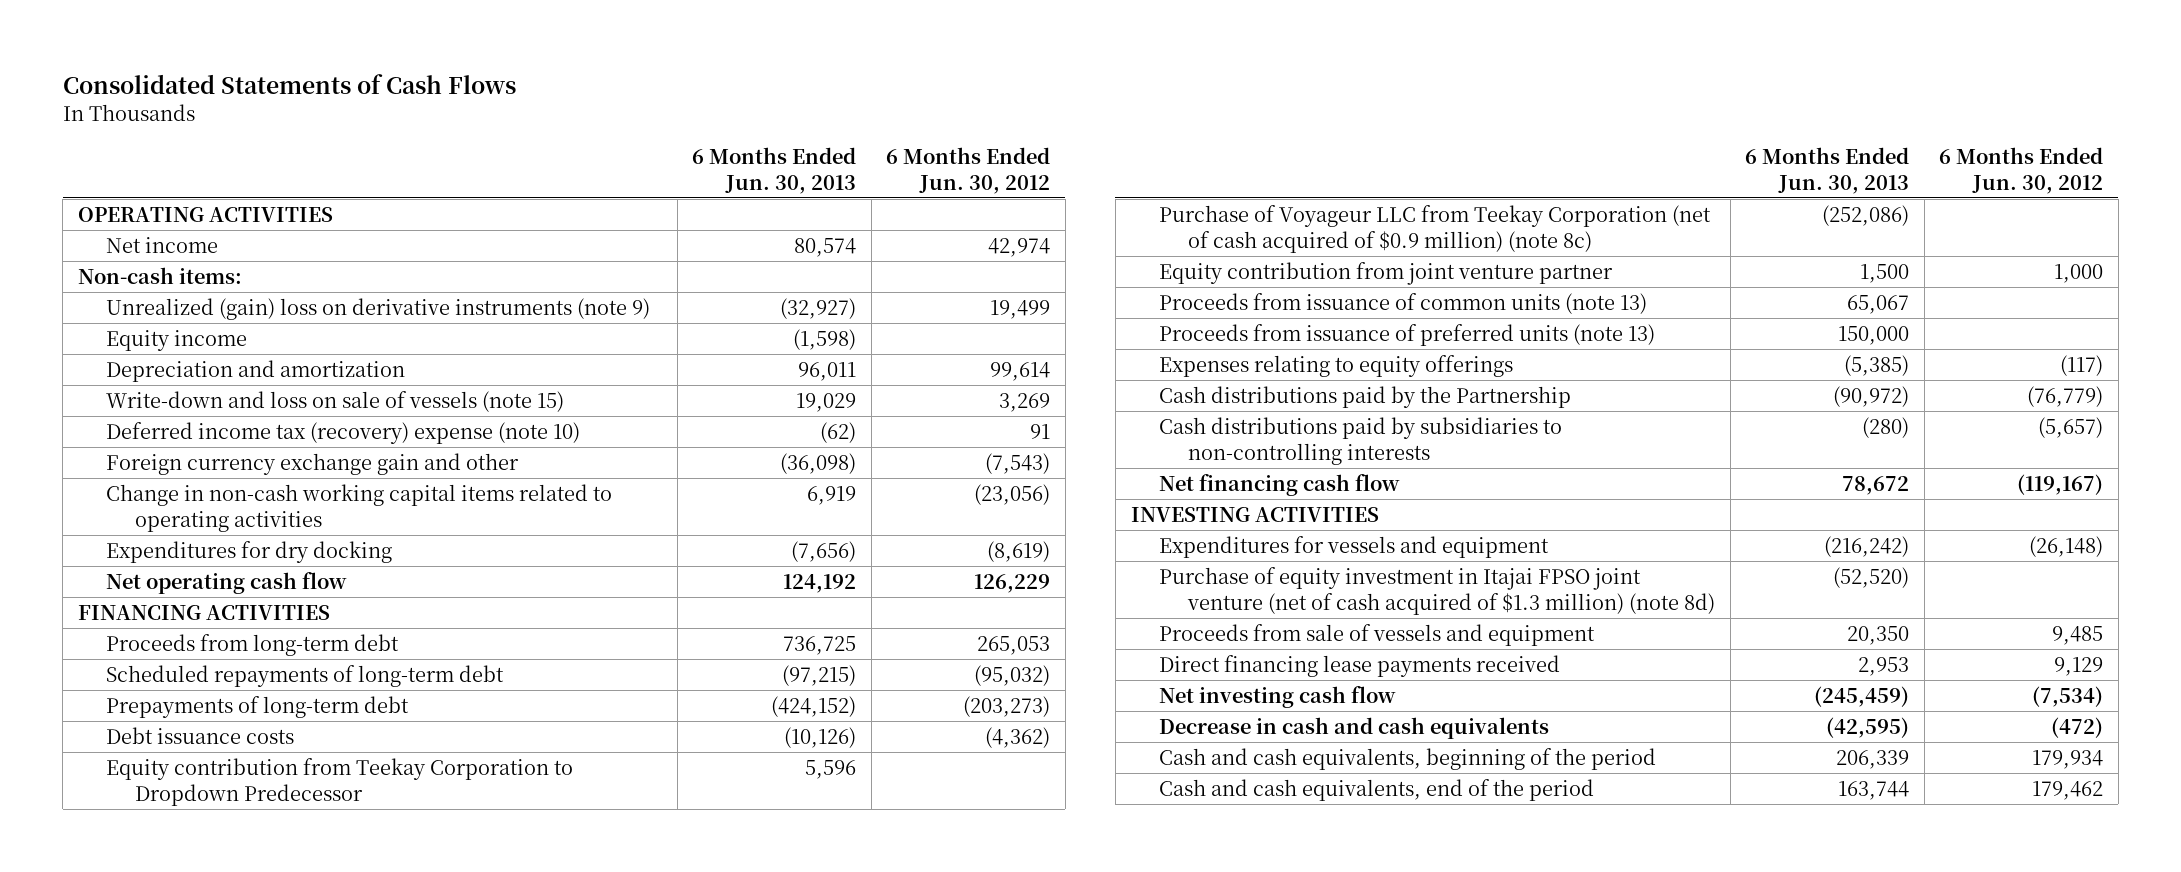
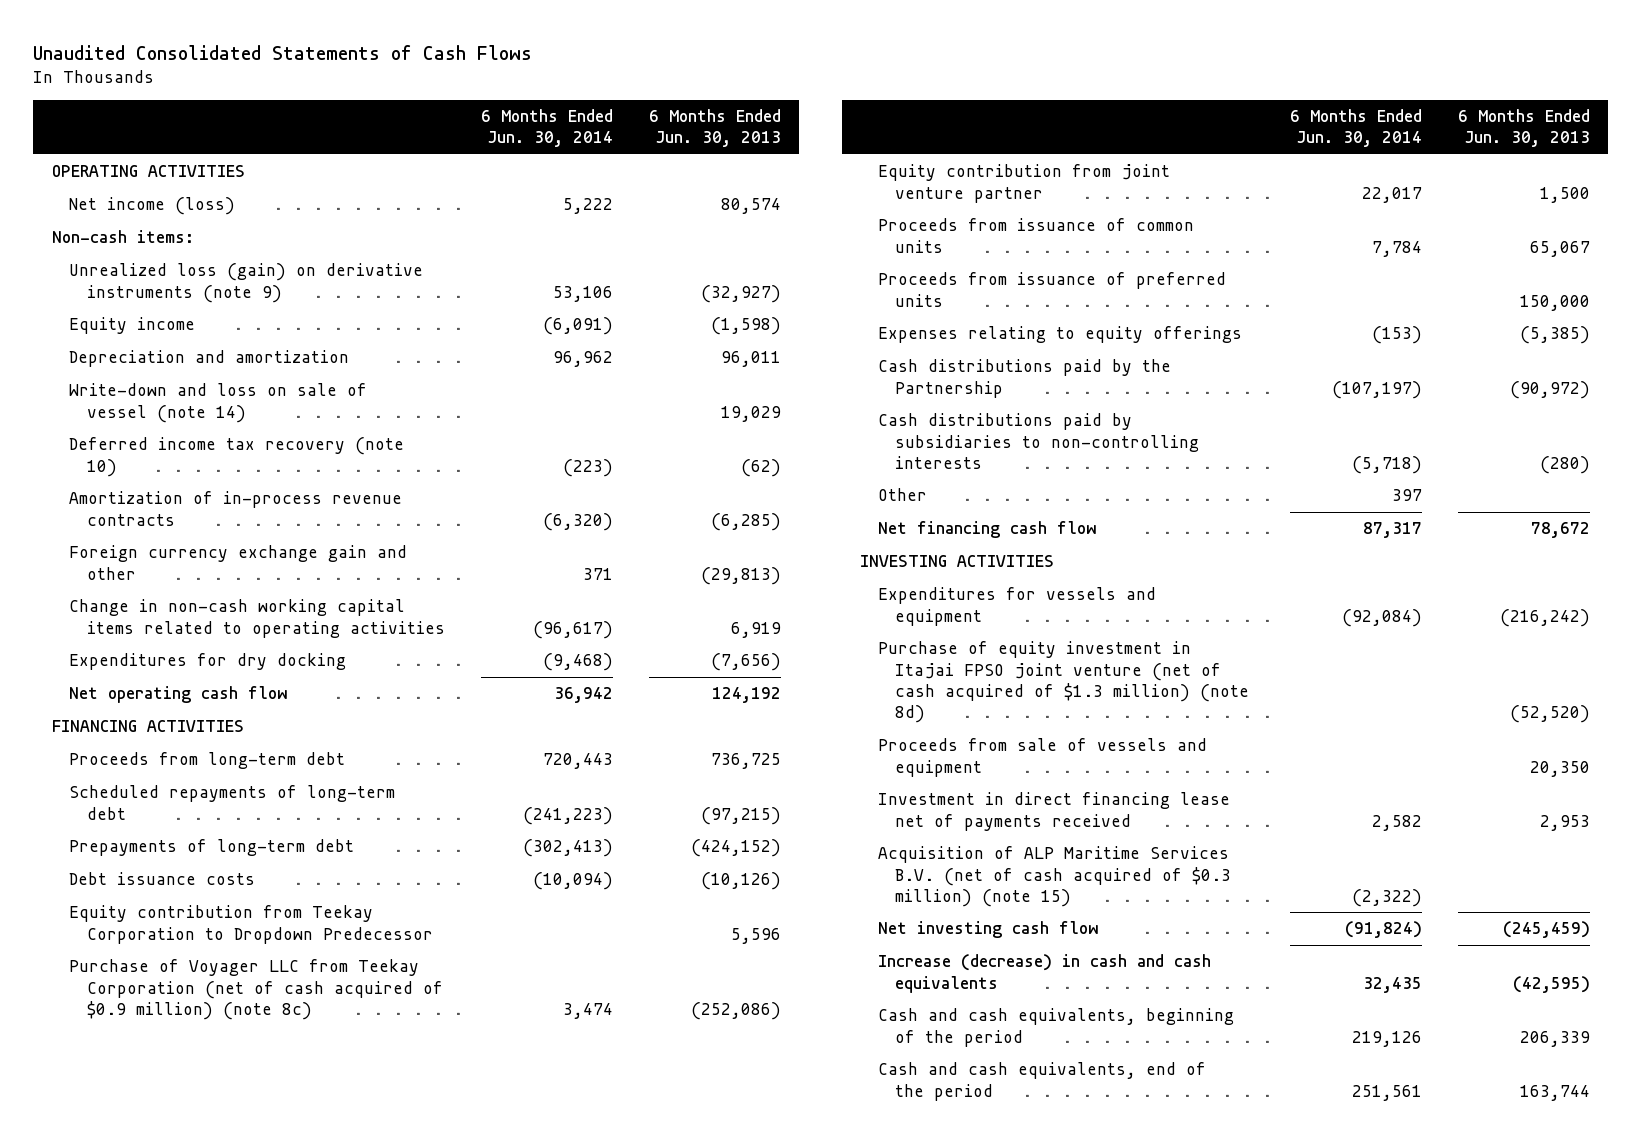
[62,73,516,94] Consolidated Statements of Cash Flows -> [33,44,533,60] Unaudited Consolidated Statements of Cash Flows
[886,146,1051,194] 6 Months Ended Jun. 30, 2012 -> none
none -> [481,109,614,148] 6 Months Ended Jun. 30, 2014
[106,236,219,253] Net income -> [69,197,236,216] Net income (loss)
[106,297,651,320] Unrealized (gain) loss on derivative instruments (note 9) -> [69,263,424,303] Unrealized loss (gain) on derivative instruments (note 9)
[106,390,565,412] Write-down and loss on sale of vessels (note 15) -> [69,383,368,423] Write-down and loss on sale of vessel (note 14)
[106,421,581,444] Deferred income tax (recovery) expense (note 10) -> [69,437,405,477] Deferred income tax recovery (note 10)
none -> [69,491,403,526] Amortization of in-process revenue contracts
[780,452,857,474] (36,098) -> [701,566,782,585] (29,813)
[1159,204,1712,253] Purchase of Voyageur LLC from Teekay Corporation (net of cash acquired of $0.9 million) (note 8c) -> [69,959,444,1020] Purchase of Voyager LLC from Teekay Corporation (net of cash acquired of $0.9 million) (note 8c)
[1159,292,1648,314] Proceeds from issuance of common units (note 13) -> [877,218,1194,253] Proceeds from issuance of common units
[1159,323,1656,346] Proceeds from issuance of preferred units (note 13) -> [877,272,1226,307] Proceeds from issuance of preferred units
none -> [877,488,927,502] Other
[1159,654,1561,677] Direct financing lease payments received -> [877,792,1230,831] Investment in direct financing lease net of payments received
none -> [877,846,1232,907] Acquisition of ALP Maritime Services B.V. (net of cash acquired of $0.3 million) (note 15)
[1159,716,1550,739] Decrease in cash and cash equivalents -> [877,954,1211,993] Increase (decrease) in cash and cash equivalents

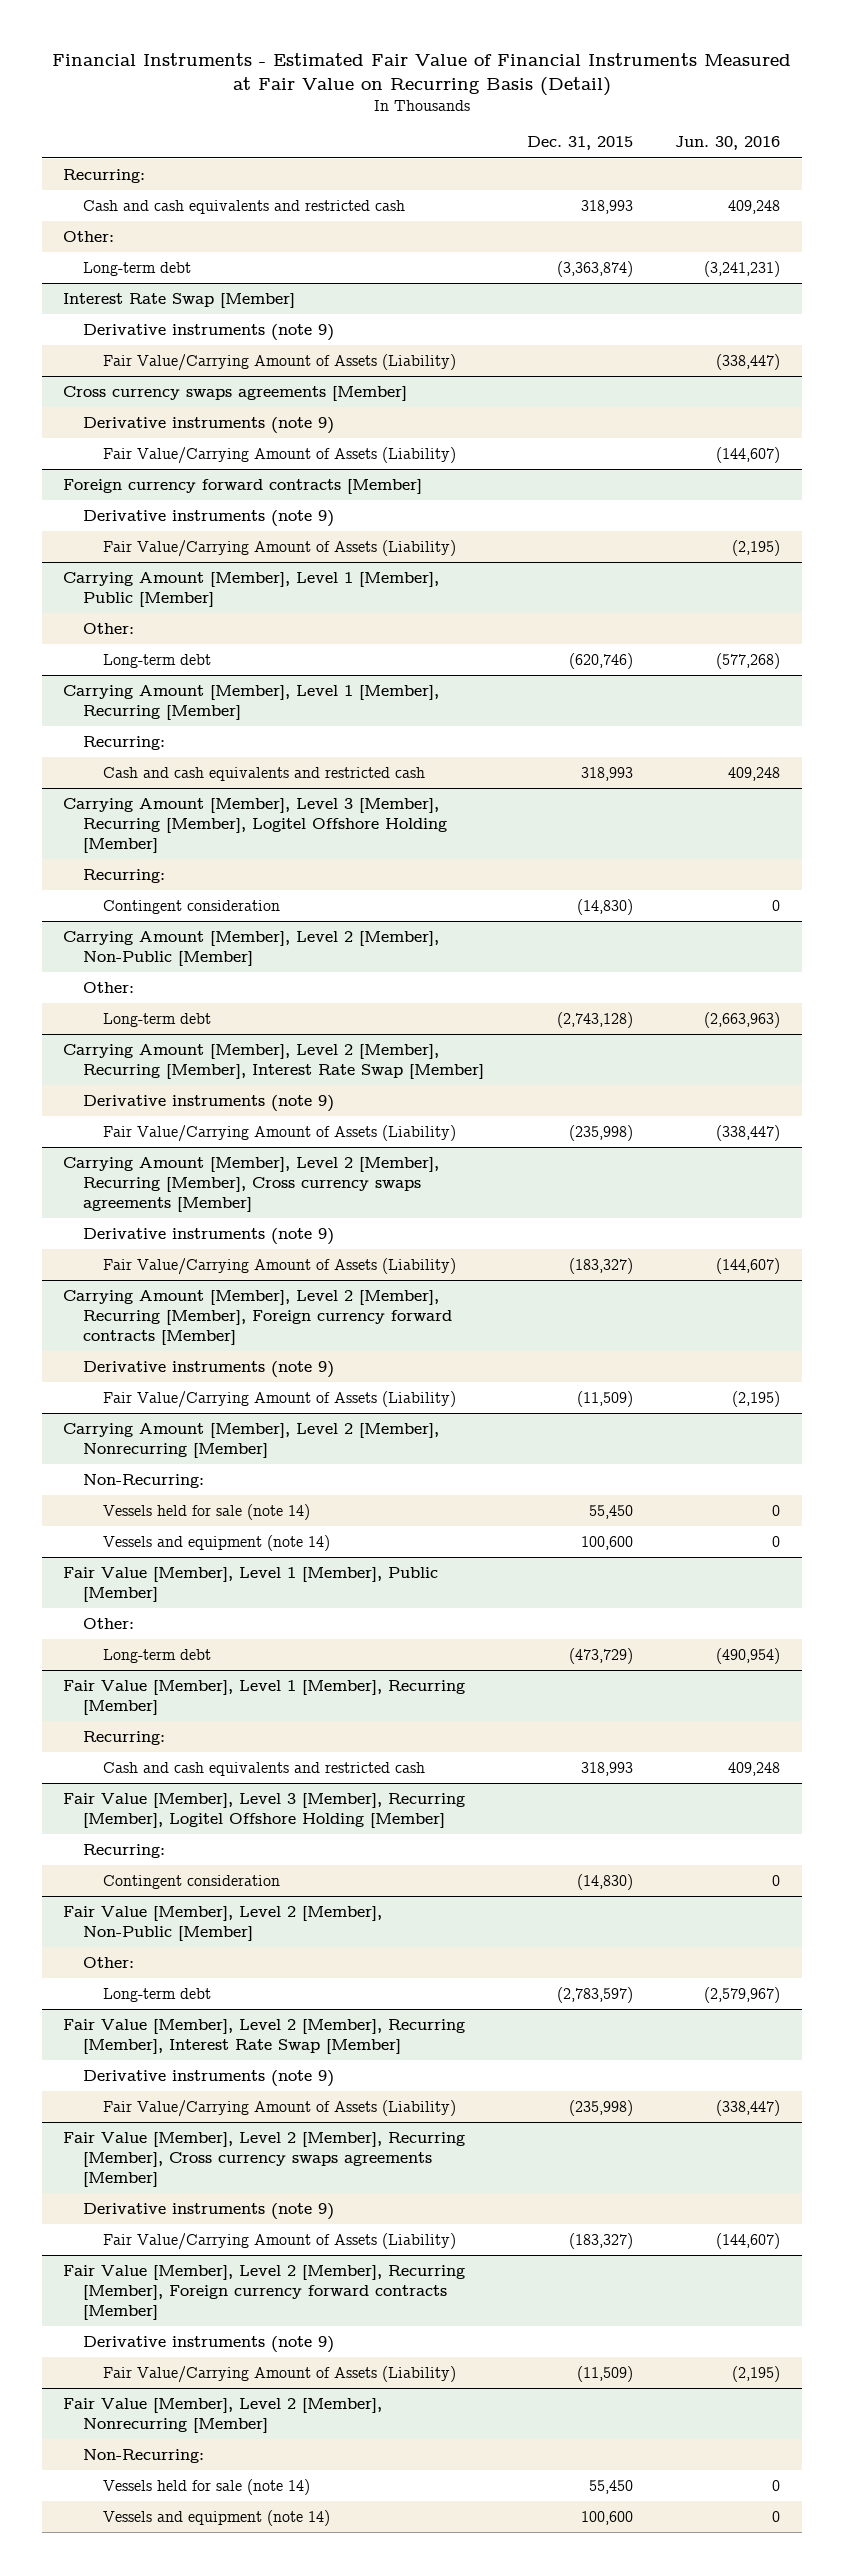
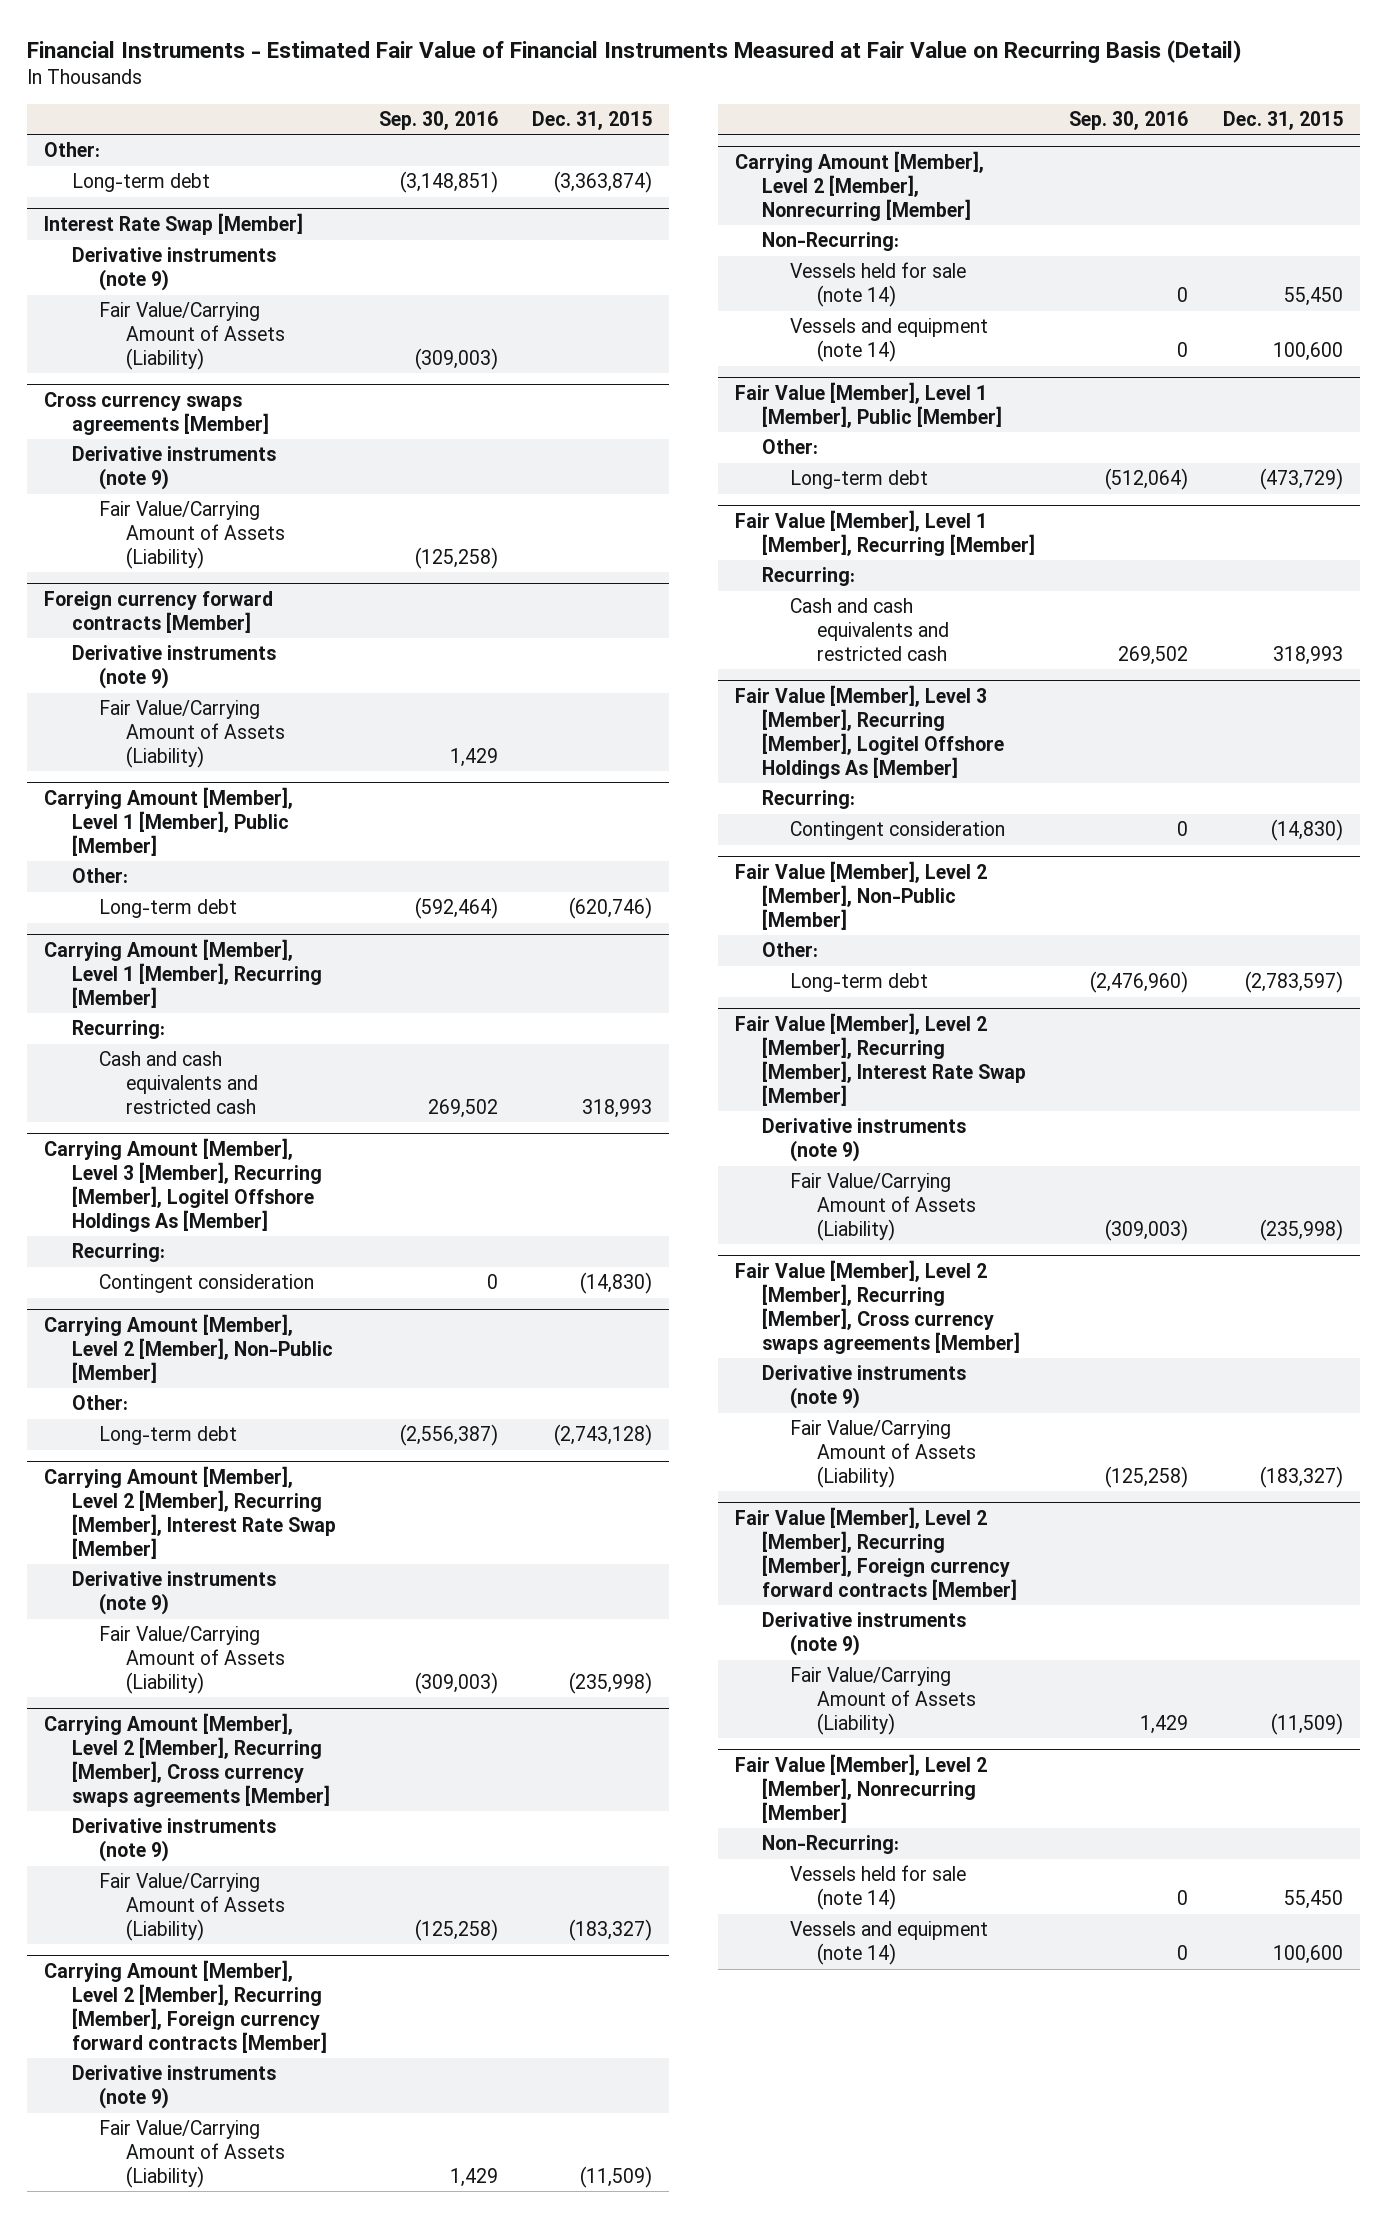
[675,136,781,151] Jun. 30, 2016 -> none
none -> [378,110,498,130] Sep. 30, 2016
[63,168,146,183] Recurring: -> none
[82,199,405,214] Cash and cash equivalents and restricted cash -> none
[63,797,447,853] Carrying Amount [Member], Level 3 [Member], Recurring [Member], Logitel Offshore Holding [Member] -> [44,1138,322,1232] Carrying Amount [Member], Level 3 [Member], Recurring [Member], Logitel Offshore Holdings As [Member]
[63,1792,466,1828] Fair Value [Member], Level 3 [Member], Recurring [Member], Logitel Offshore Holding [Member] -> [734,685,1005,779] Fair Value [Member], Level 3 [Member], Recurring [Member], Logitel Offshore Holdings As [Member]

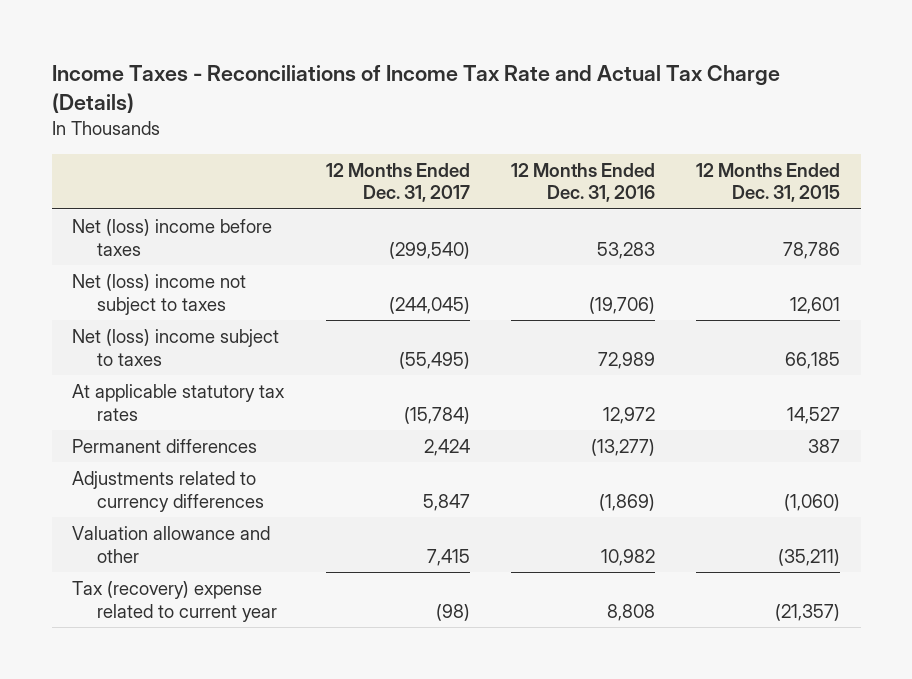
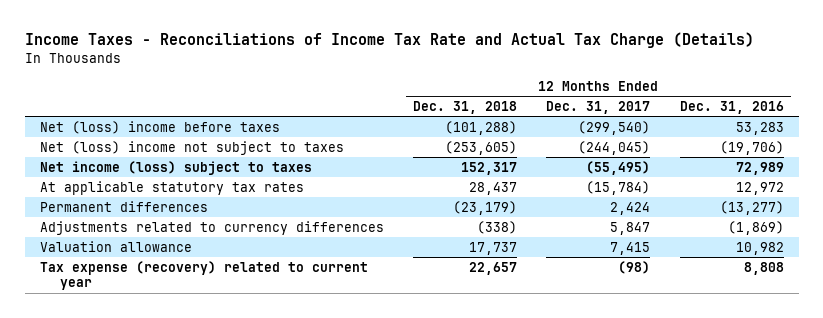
[695,162,840,203] 12 Months Ended Dec. 31, 2015 -> none
none -> [412,101,517,115] Dec. 31, 2018
[72,328,280,366] Net (loss) income subject to taxes -> [39,160,312,175] Net income (loss) subject to taxes
[72,525,271,563] Valuation allowance and other -> [39,240,192,252] Valuation allowance
[72,580,278,622] Tax (recovery) expense related to current year -> [39,260,368,291] Tax expense (recovery) related to current year

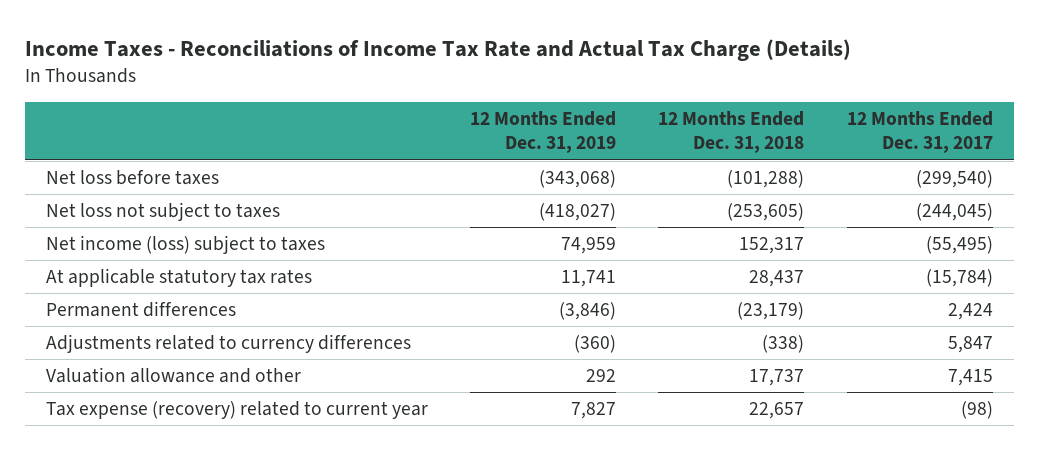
[679,101,784,115] Dec. 31, 2016 -> none
none -> [470,111,617,154] 12 Months Ended Dec. 31, 2019
[39,120,280,134] Net (loss) income before taxes -> [46,170,220,186] Net loss before taxes
[39,140,344,155] Net (loss) income not subject to taxes -> [46,202,281,222] Net loss not subject to taxes
[39,240,192,252] Valuation allowance -> [46,367,302,384] Valuation allowance and other

